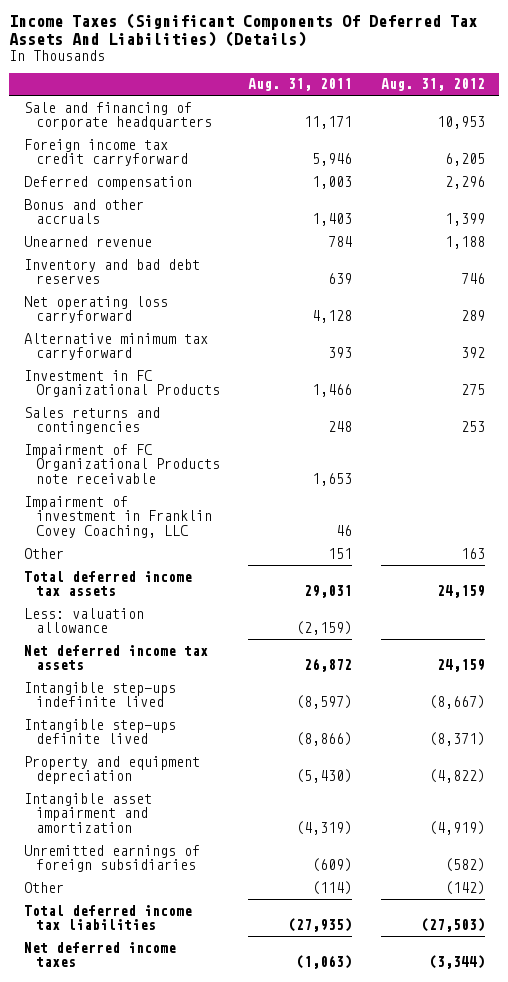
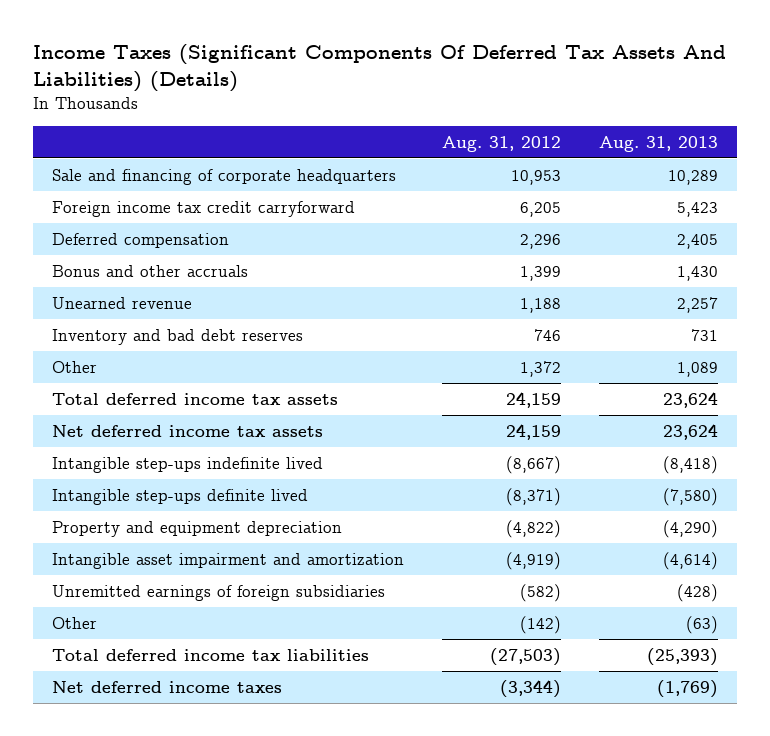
[248,78,353,92] Aug. 31, 2011 -> none
none -> [599,135,719,152] Aug. 31, 2013
[23,295,168,324] Net operating loss carryforward -> none
[23,332,208,361] Alternative minimum tax carryforward -> none
[23,369,220,398] Investment in FC Organizational Products -> none
[23,406,160,435] Sales returns and contingencies -> none
[23,443,220,485] Impairment of FC Organizational Products note receivable -> none
[23,495,212,539] Impairment of investment in Franklin Covey Coaching, LLC -> none
[460,547,485,559] 163 -> [520,360,562,377] 1,372
[23,607,144,634] Less: valuation allowance -> none

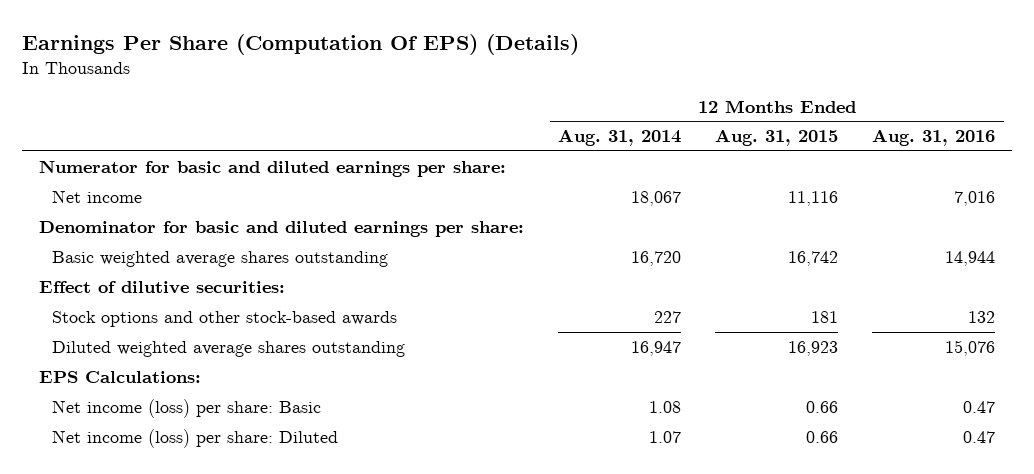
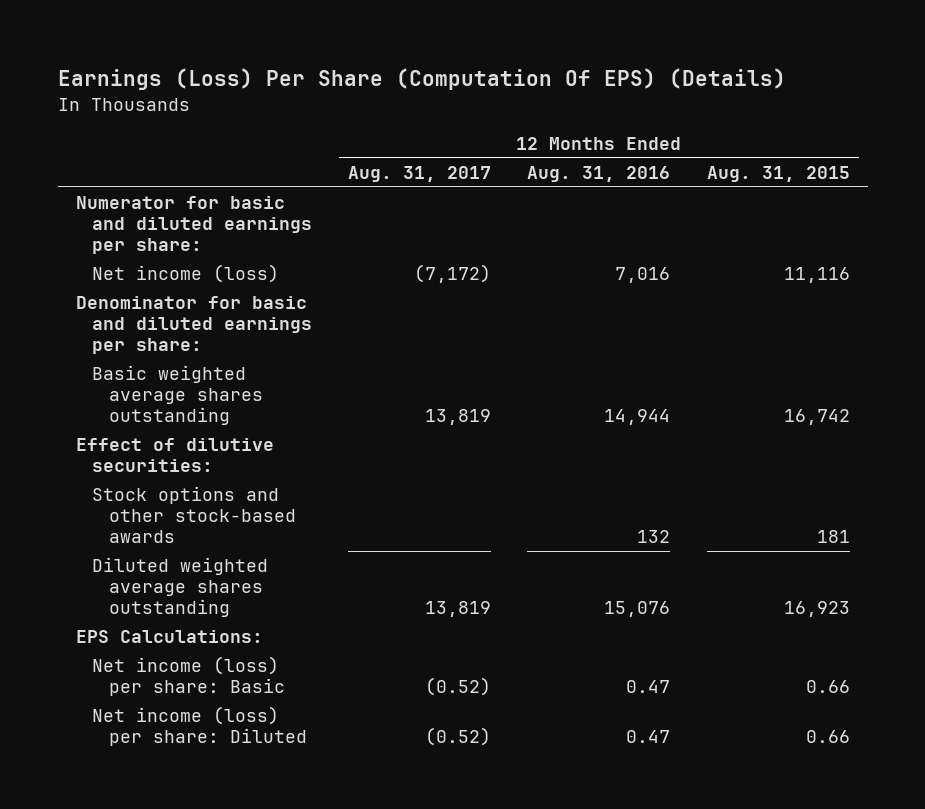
[22,33,580,55] Earnings Per Share (Computation Of EPS) (Details) -> [57,68,786,91] Earnings (Loss) Per Share (Computation Of EPS) (Details)
[558,129,682,147] Aug. 31, 2014 -> none
none -> [348,166,492,183] Aug. 31, 2017
[52,189,143,203] Net income -> [92,264,280,284] Net income (loss)

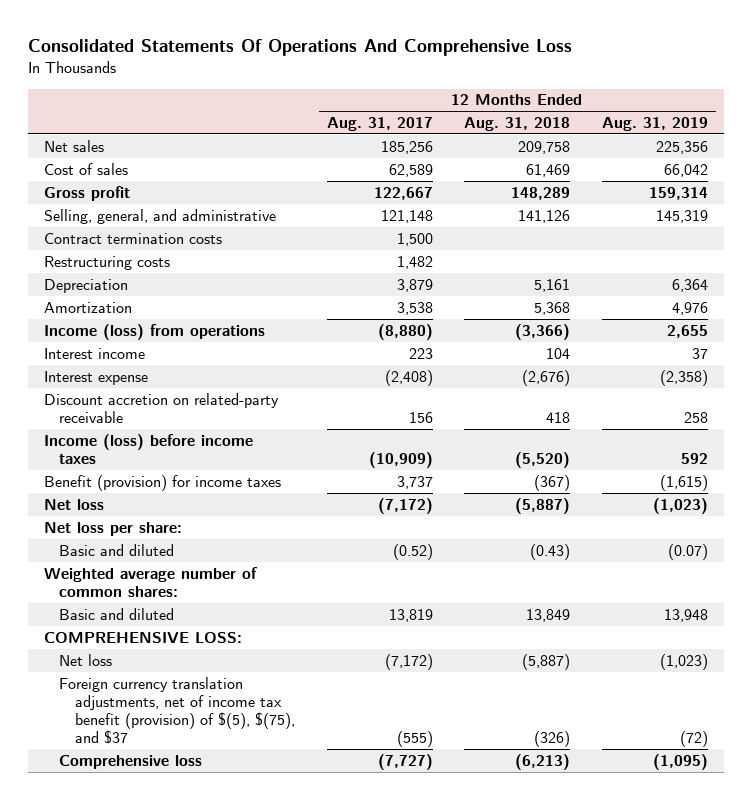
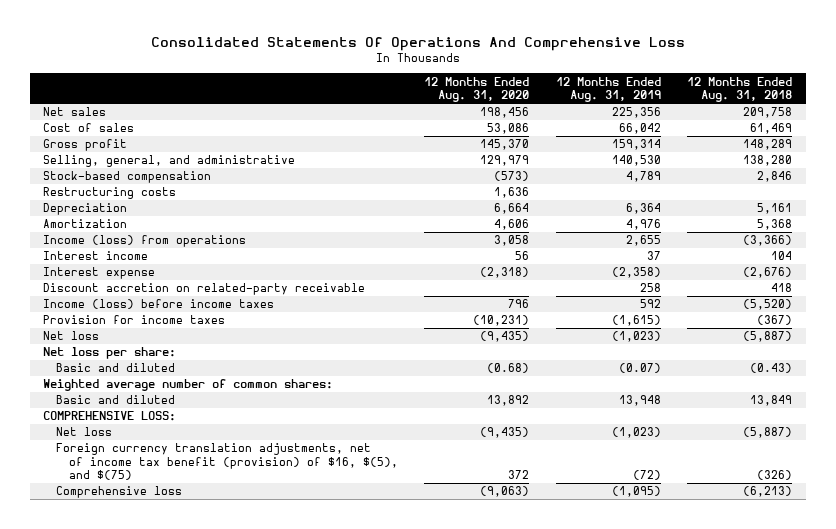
[326,116,433,131] Aug. 31, 2017 -> none
none -> [424,76,530,103] 12 Months Ended Aug. 31, 2020
[43,232,222,244] Contract termination costs -> none
[518,209,571,223] 141,126 -> [743,155,793,167] 138,280
[655,209,708,223] 145,319 -> [611,155,661,167] 140,530
none -> [43,171,212,184] Stock-based compensation
[43,474,281,491] Benefit (provision) for income taxes -> [43,315,226,325] Provision for income taxes
[59,676,295,744] Foreign currency translation adjustments, net of income tax benefit (provision) of $(5), $(75), and $37 -> [56,443,398,481] Foreign currency translation adjustments, net of income tax benefit (provision) of $16, $(5), and $(75)

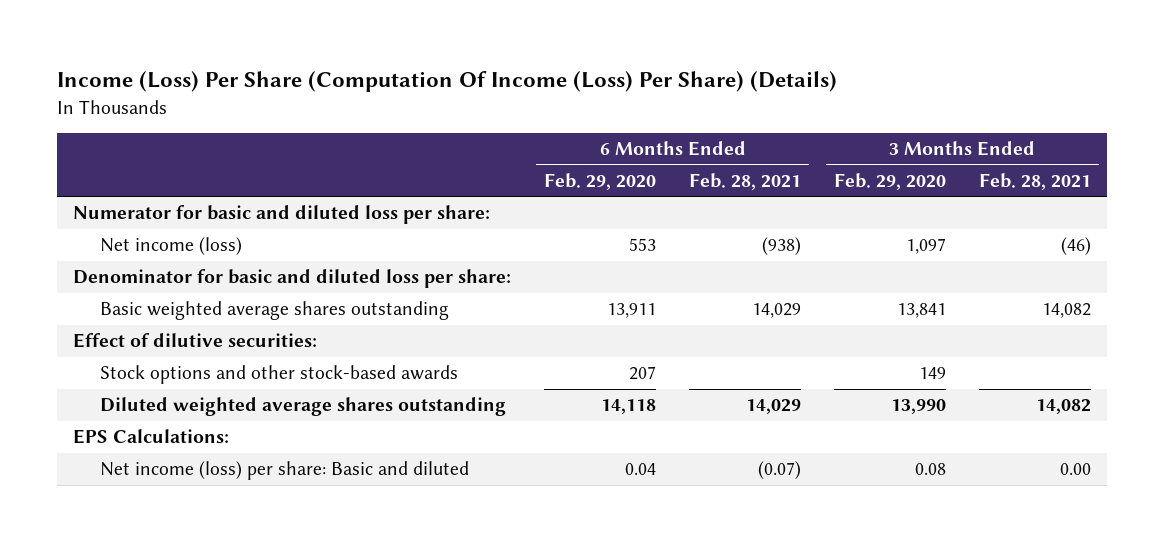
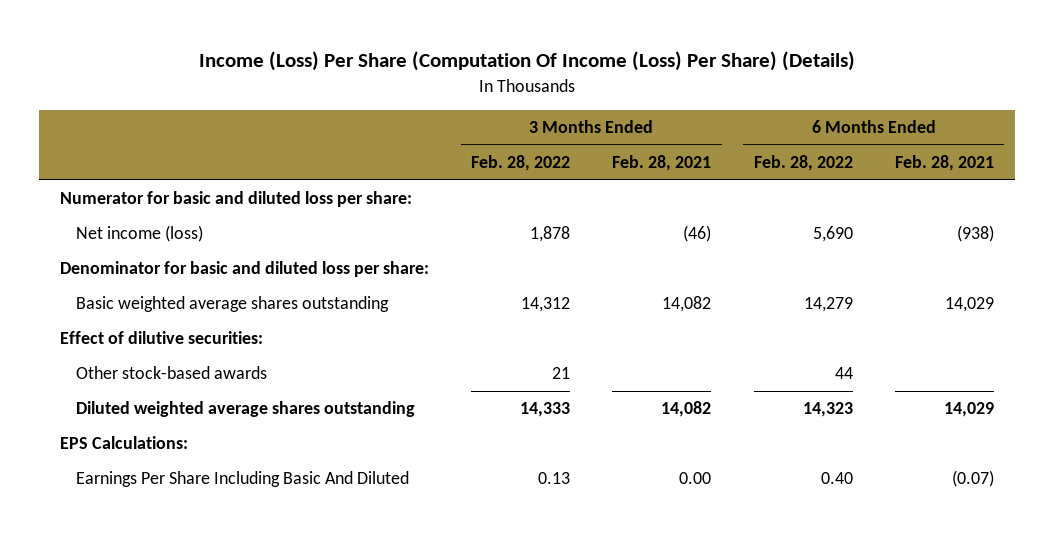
[544,172,657,190] Feb. 29, 2020 -> none
[833,172,946,190] Feb. 29, 2020 -> none
none -> [471,155,571,172] Feb. 28, 2022
none -> [753,155,853,172] Feb. 28, 2022
[99,365,458,385] Stock options and other stock-based awards -> [76,366,268,380] Other stock-based awards
[99,461,469,481] Net income (loss) per share: Basic and diluted -> [76,471,410,488] Earnings Per Share Including Basic And Diluted

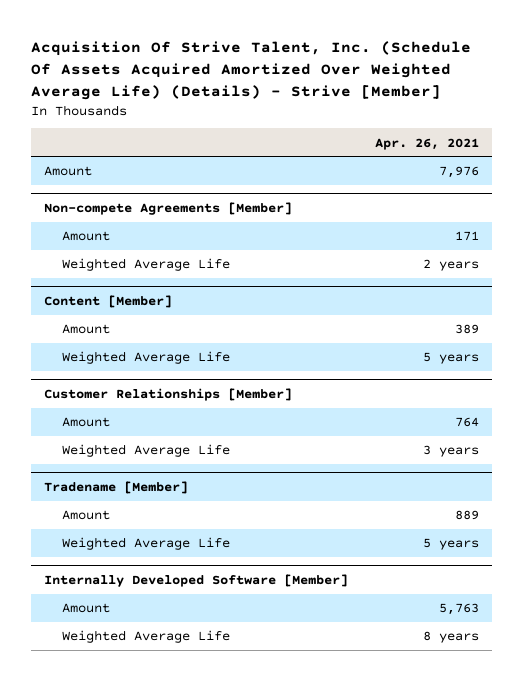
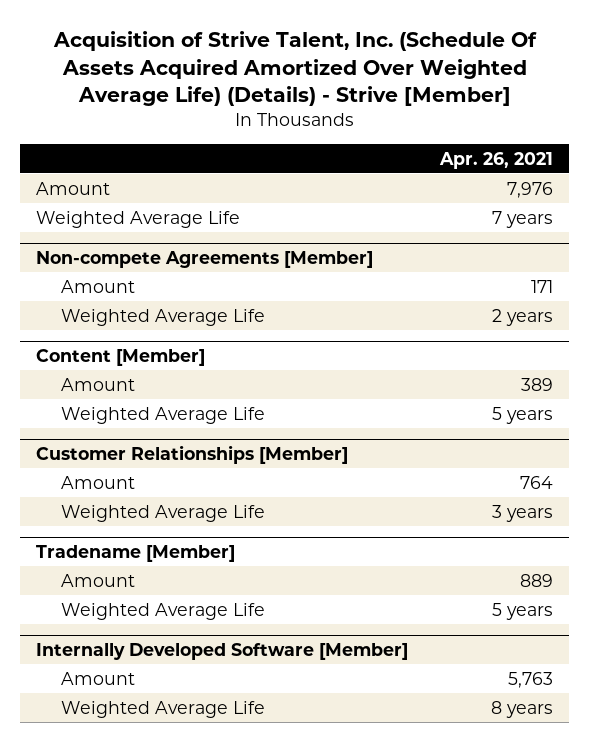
[30,41,471,100] Acquisition Of Strive Talent, Inc. (Schedule Of Assets Acquired Amortized Over Weighted Average Life) (Details) - Strive [Member] -> [52,31,537,107] Acquisition of Strive Talent, Inc. (Schedule Of Assets Acquired Amortized Over Weighted Average Life) (Details) - Strive [Member]
none -> [35,210,240,228] Weighted Average Life

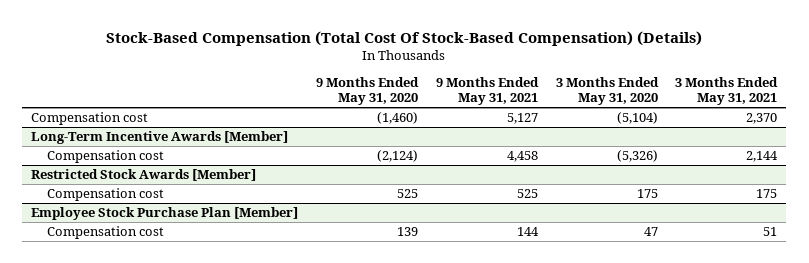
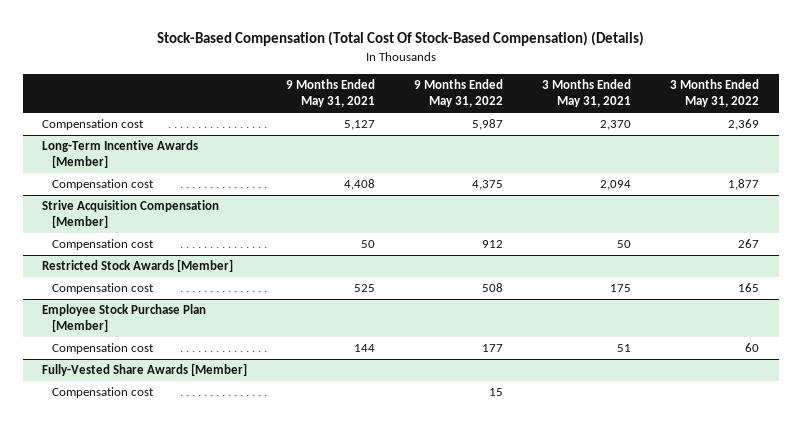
[316,77,420,106] 9 Months Ended May 31, 2020 -> none
[555,77,659,106] 3 Months Ended May 31, 2020 -> none
none -> [414,79,504,108] 9 Months Ended May 31, 2022
none -> [670,79,760,108] 3 Months Ended May 31, 2022
[506,151,538,163] 4,458 -> [344,179,376,191] 4,408
[746,151,779,163] 2,144 -> [600,180,632,191] 2,094
none -> [42,200,220,229] Strive Acquisition Compensation [Member]
none -> [51,239,154,251] Compensation cost
none -> [42,363,248,377] Fully-Vested Share Awards [Member]
none -> [51,387,154,399] Compensation cost

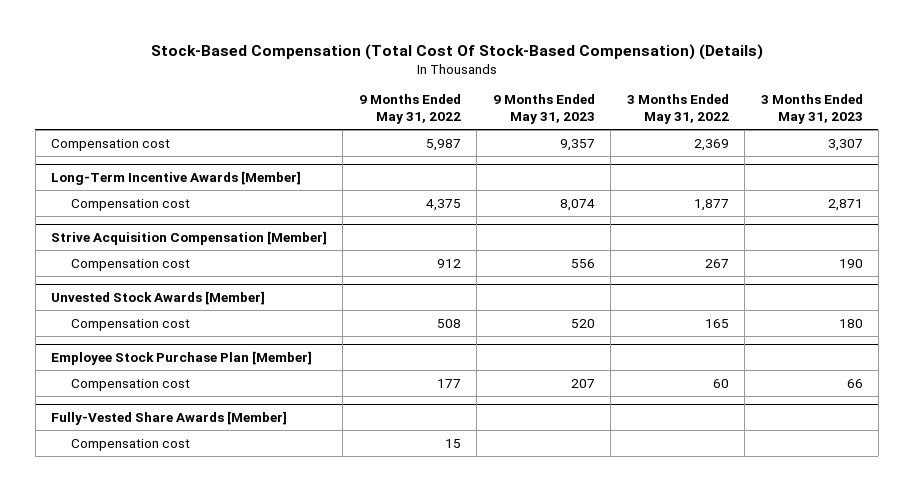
[286,79,376,108] 9 Months Ended May 31, 2021 -> none
[542,79,632,108] 3 Months Ended May 31, 2021 -> none
none -> [492,94,595,125] 9 Months Ended May 31, 2023
none -> [760,94,863,125] 3 Months Ended May 31, 2023
[42,259,234,273] Restricted Stock Awards [Member] -> [51,290,266,305] Unvested Stock Awards [Member]

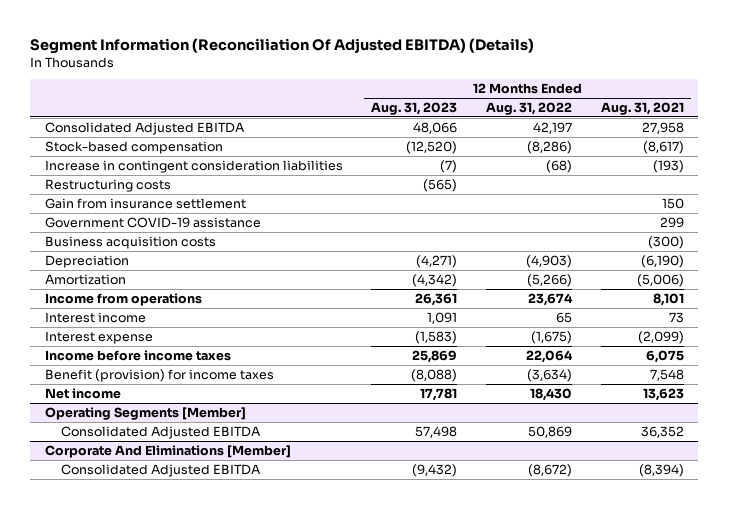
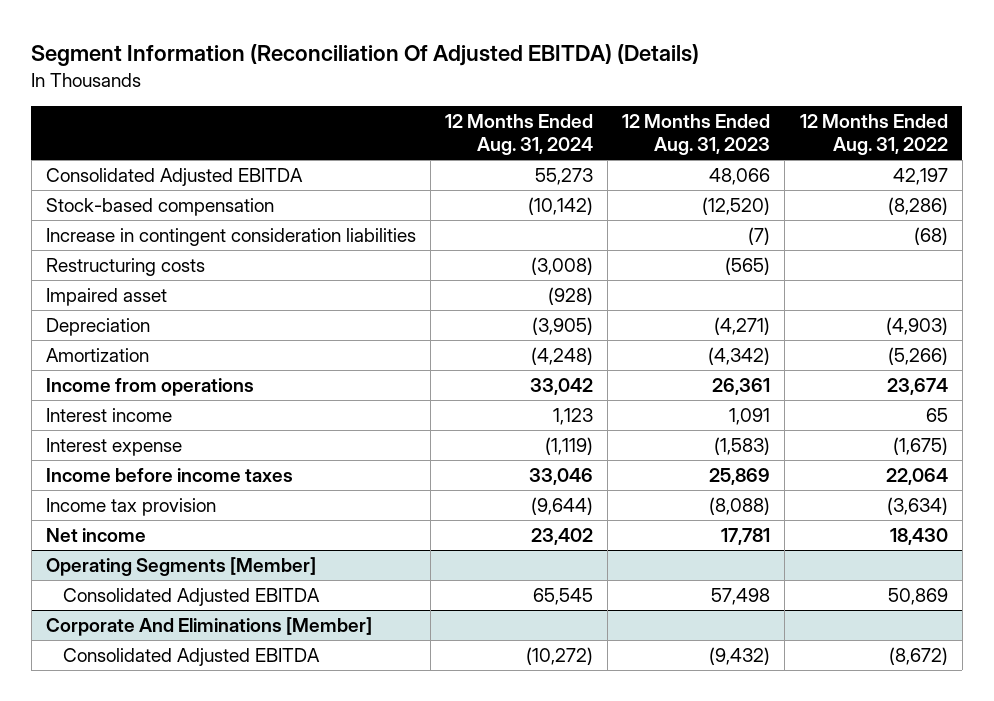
[600,102,684,116] Aug. 31, 2021 -> none
none -> [445,114,594,156] 12 Months Ended Aug. 31, 2024
[44,197,246,209] Gain from insurance settlement -> none
[44,216,261,228] Government COVID-19 assistance -> none
[44,235,216,249] Business acquisition costs -> none
none -> [46,287,168,306] Impaired asset
[44,368,274,382] Benefit (provision) for income taxes -> [46,497,217,516] Income tax provision

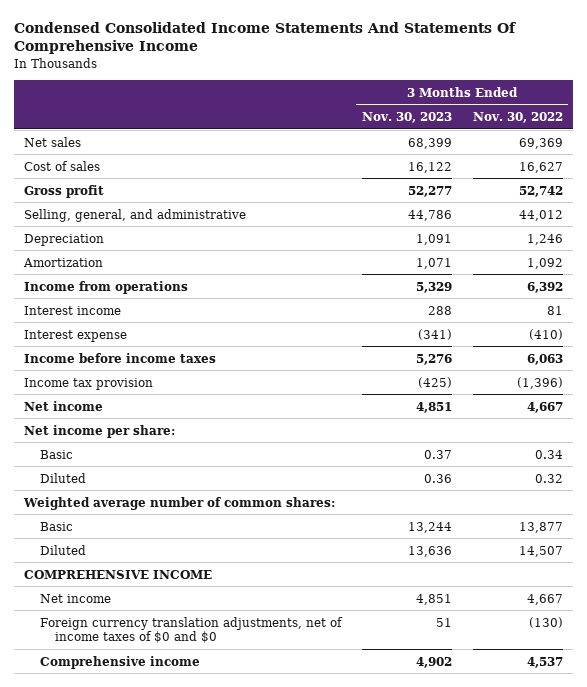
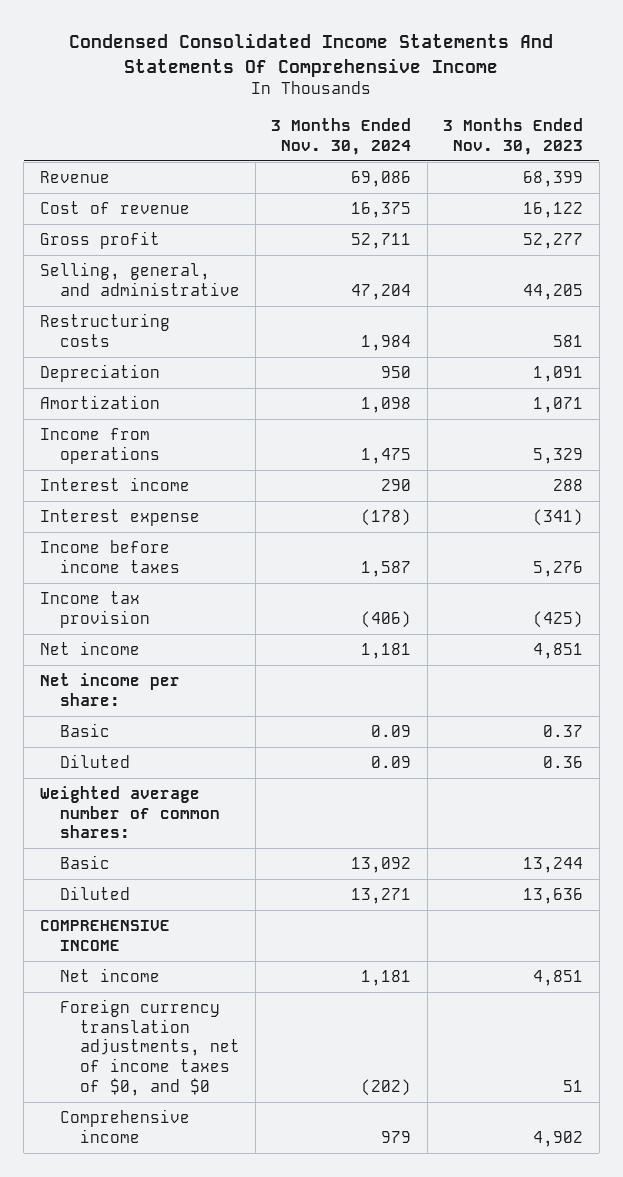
[472,111,563,123] Nov. 30, 2022 -> none
none -> [271,118,412,156] 3 Months Ended Nov. 30, 2024
[24,136,82,147] Net sales -> [39,170,110,183] Revenue
[24,160,101,171] Cost of sales -> [39,200,190,214] Cost of revenue
[407,209,452,221] 44,786 -> [523,283,584,300] 44,205
none -> [39,312,170,347] Restructuring costs
[39,616,343,644] Foreign currency translation adjustments, net of income taxes of $0 and $0 -> [59,998,240,1096] Foreign currency translation adjustments, net of income taxes of $0, and $0

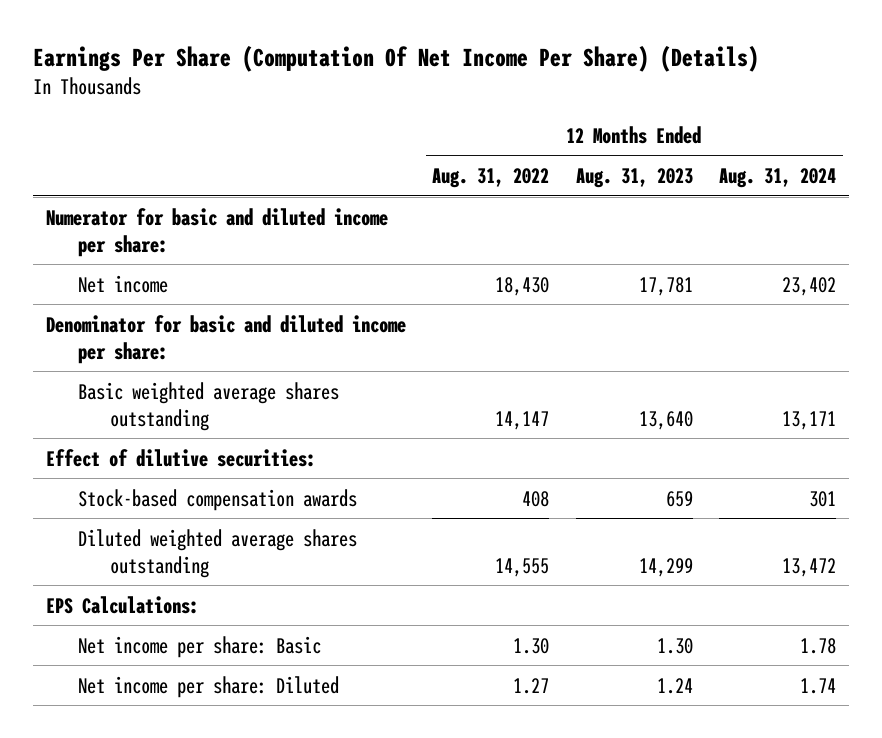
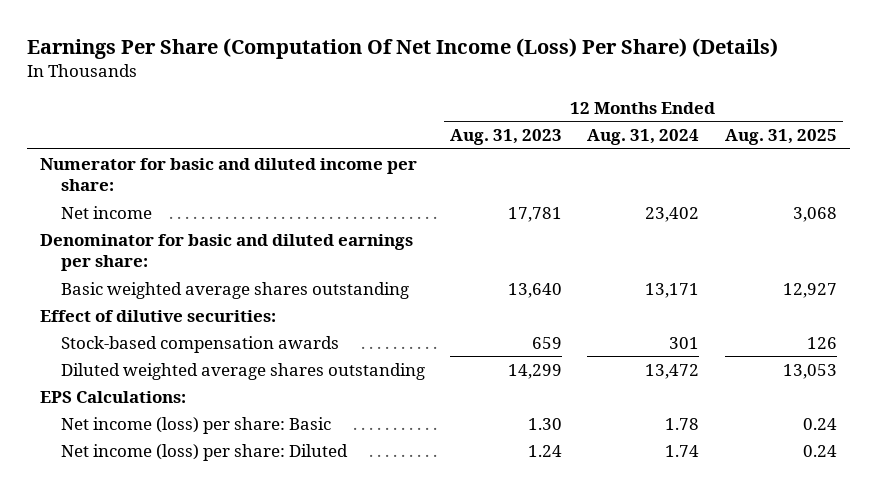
[32,44,759,72] Earnings Per Share (Computation Of Net Income Per Share) (Details) -> [27,37,779,59] Earnings Per Share (Computation Of Net Income (Loss) Per Share) (Details)
[432,168,550,189] Aug. 31, 2022 -> none
none -> [724,129,837,146] Aug. 31, 2025
[45,314,406,364] Denominator for basic and diluted income per share: -> [39,233,413,272] Denominator for basic and diluted earnings per share:
[77,635,321,658] Net income per share: Basic -> [60,416,331,434] Net income (loss) per share: Basic
[77,675,339,698] Net income per share: Diluted -> [60,443,348,461] Net income (loss) per share: Diluted

